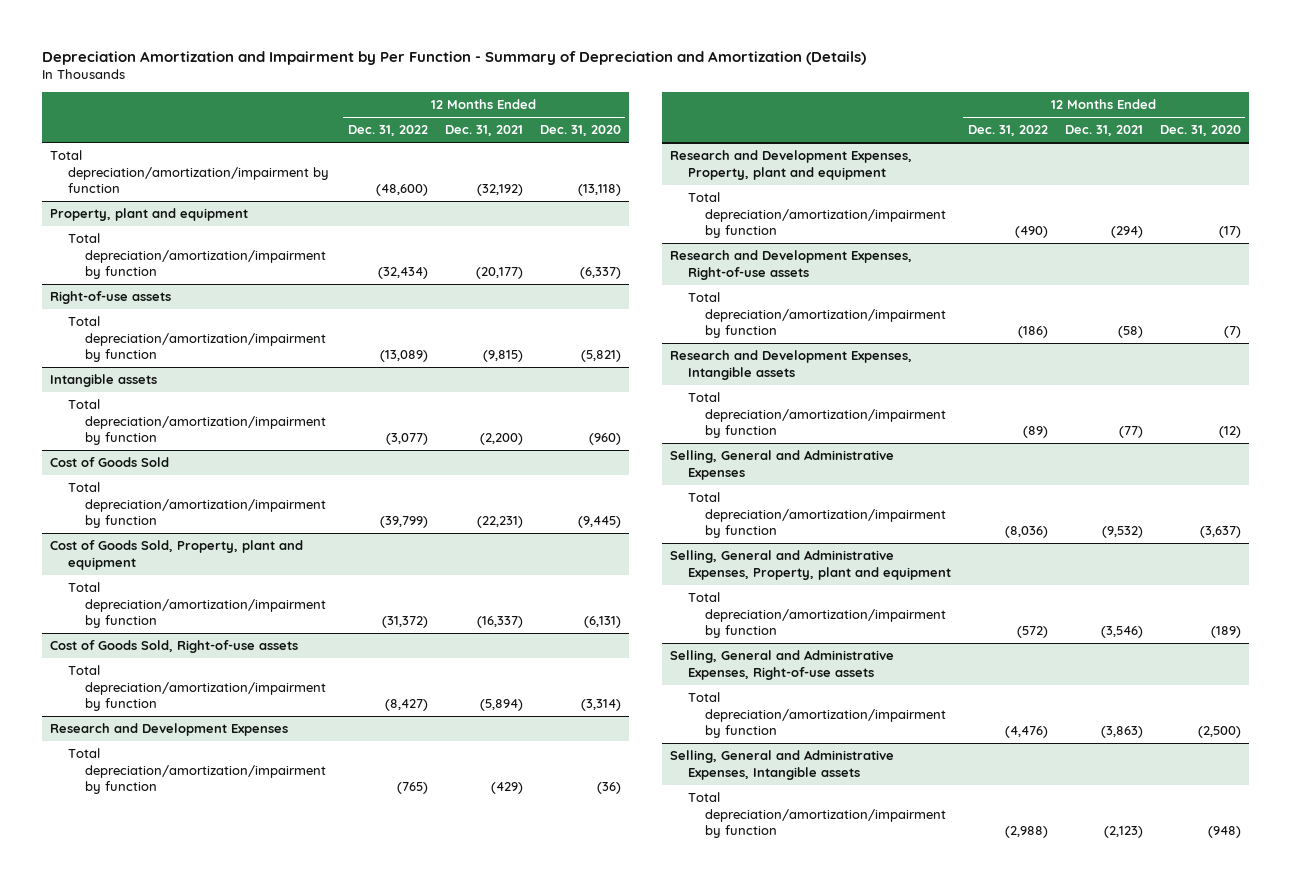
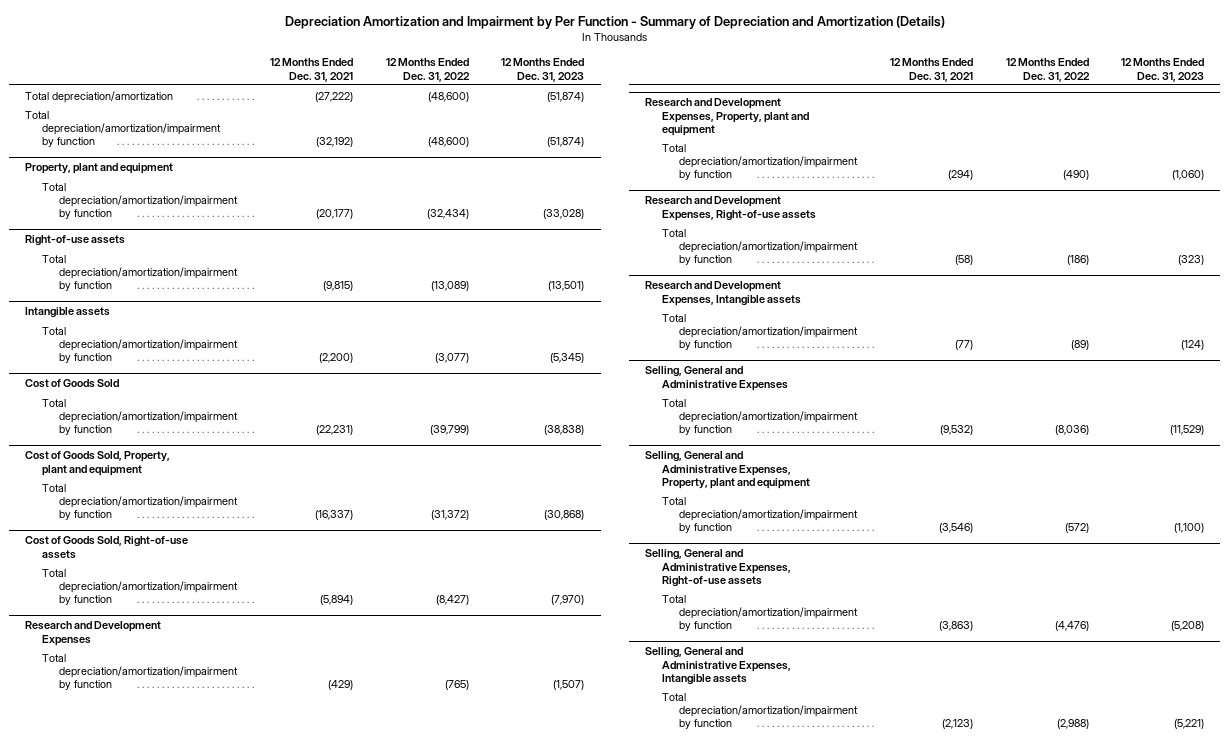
[539,125,621,137] Dec. 31, 2020 -> none
none -> [501,58,585,82] 12 Months Ended Dec. 31, 2023
none -> [25,90,174,103] Total depreciation/amortization

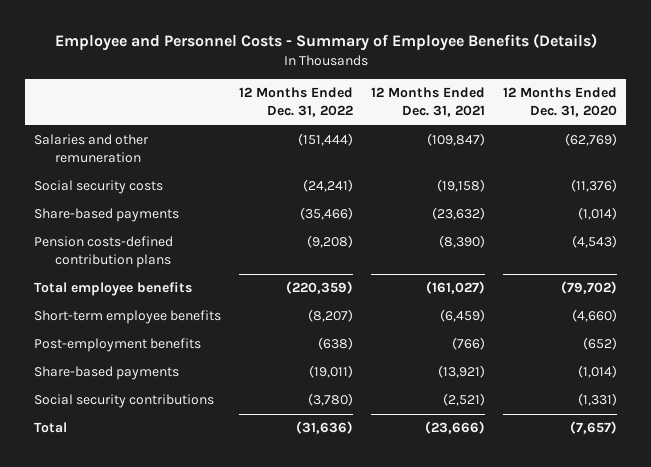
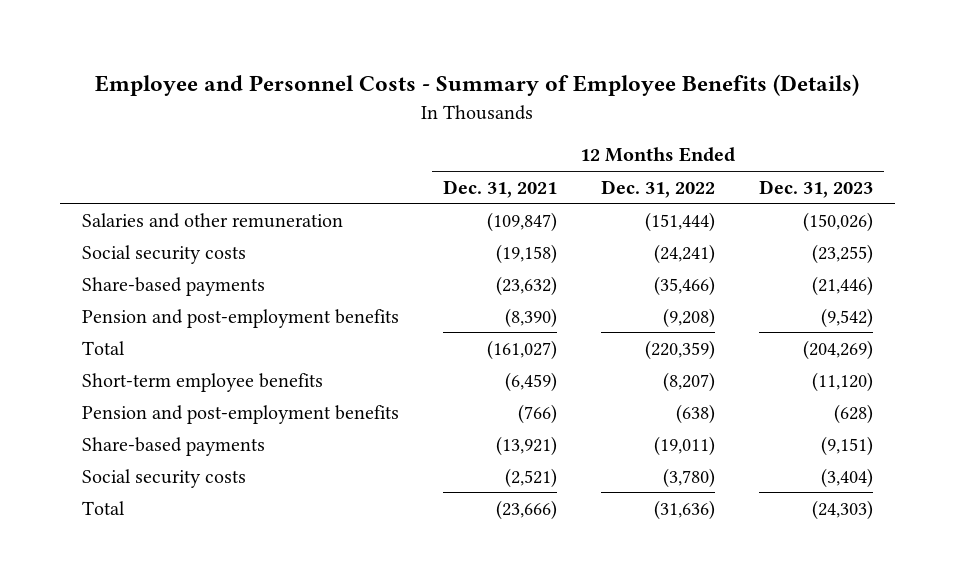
[503,87,618,118] 12 Months Ended Dec. 31, 2020 -> none
none -> [758,179,873,198] Dec. 31, 2023
[34,236,174,269] Pension costs-defined contribution plans -> [82,308,400,328] Pension and post-employment benefits
[34,282,193,297] Total employee benefits -> [82,340,126,355] Total
[34,338,202,353] Post-employment benefits -> [82,404,400,424] Pension and post-employment benefits
[34,394,215,409] Social security contributions -> [82,468,247,488] Social security costs

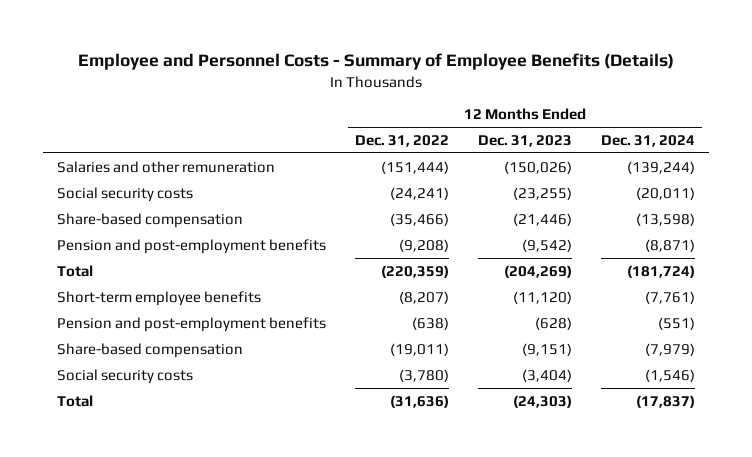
[442,179,557,198] Dec. 31, 2021 -> none
none -> [600,135,695,148] Dec. 31, 2024
[82,276,266,296] Share-based payments -> [57,212,244,228] Share-based compensation
[82,436,266,456] Share-based payments -> [57,342,244,358] Share-based compensation

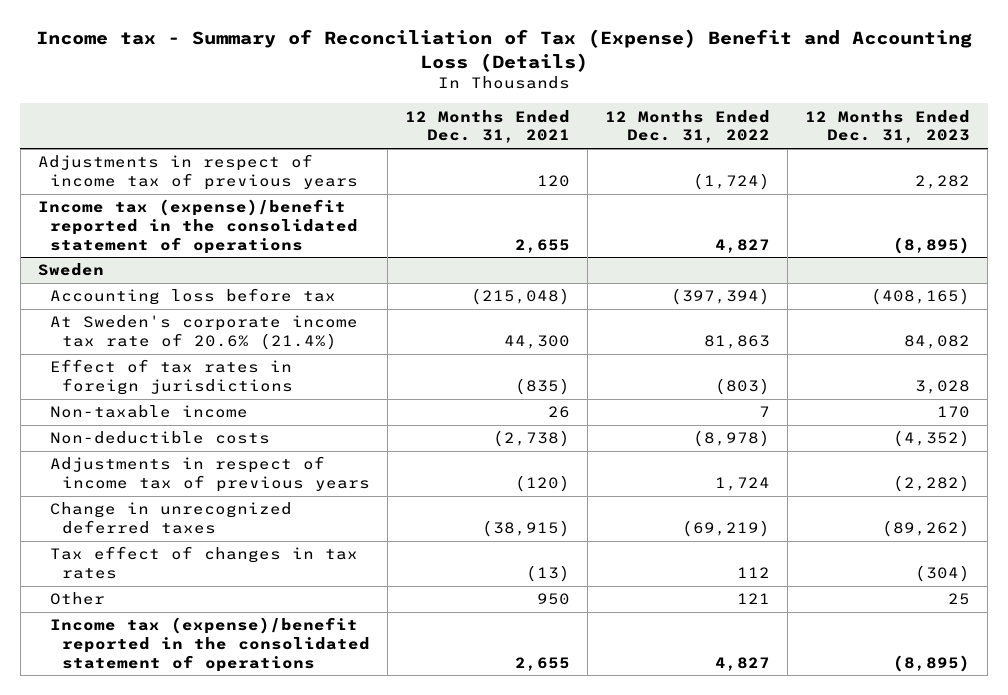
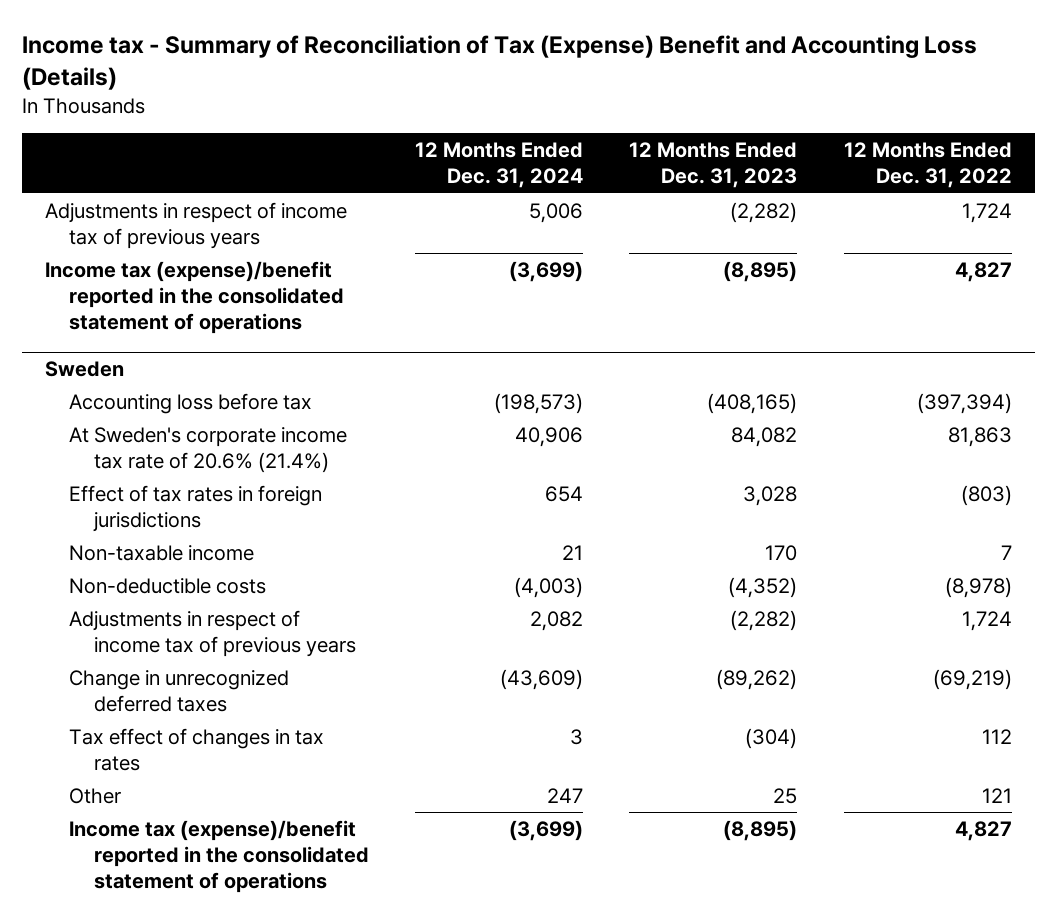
[405,109,571,144] 12 Months Ended Dec. 31, 2021 -> none
none -> [415,142,584,189] 12 Months Ended Dec. 31, 2024
[693,173,771,191] (1,724) -> [961,202,1012,223] 1,724
[915,175,971,190] 2,282 -> [730,201,798,223] (2,282)

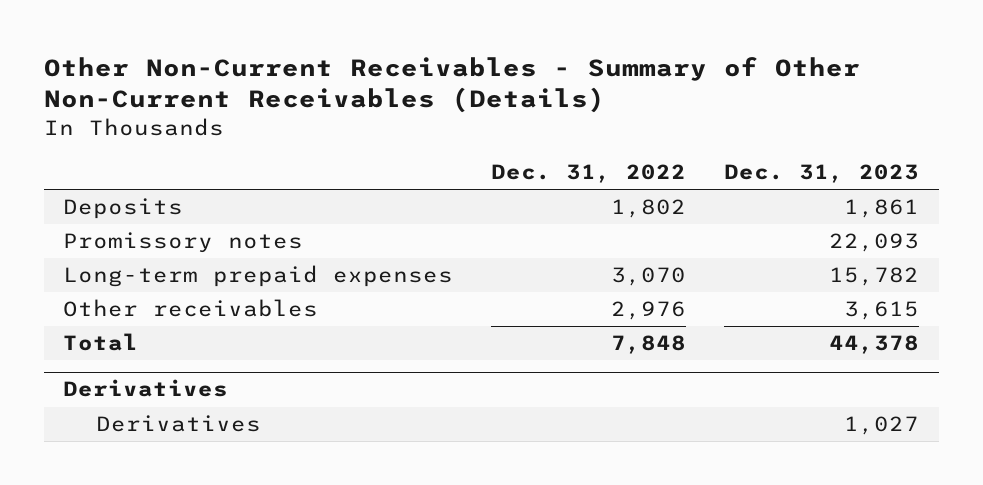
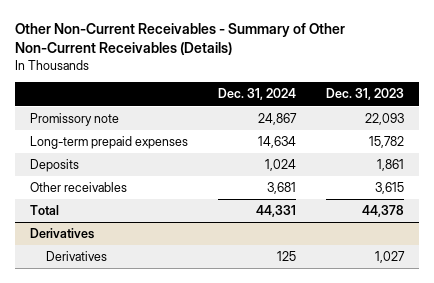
[491,164,687,184] Dec. 31, 2022 -> none
none -> [218,88,297,101] Dec. 31, 2024
[63,232,304,254] Promissory notes -> [30,113,120,127] Promissory note
[63,198,184,220] Deposits -> [30,159,80,173] Deposits

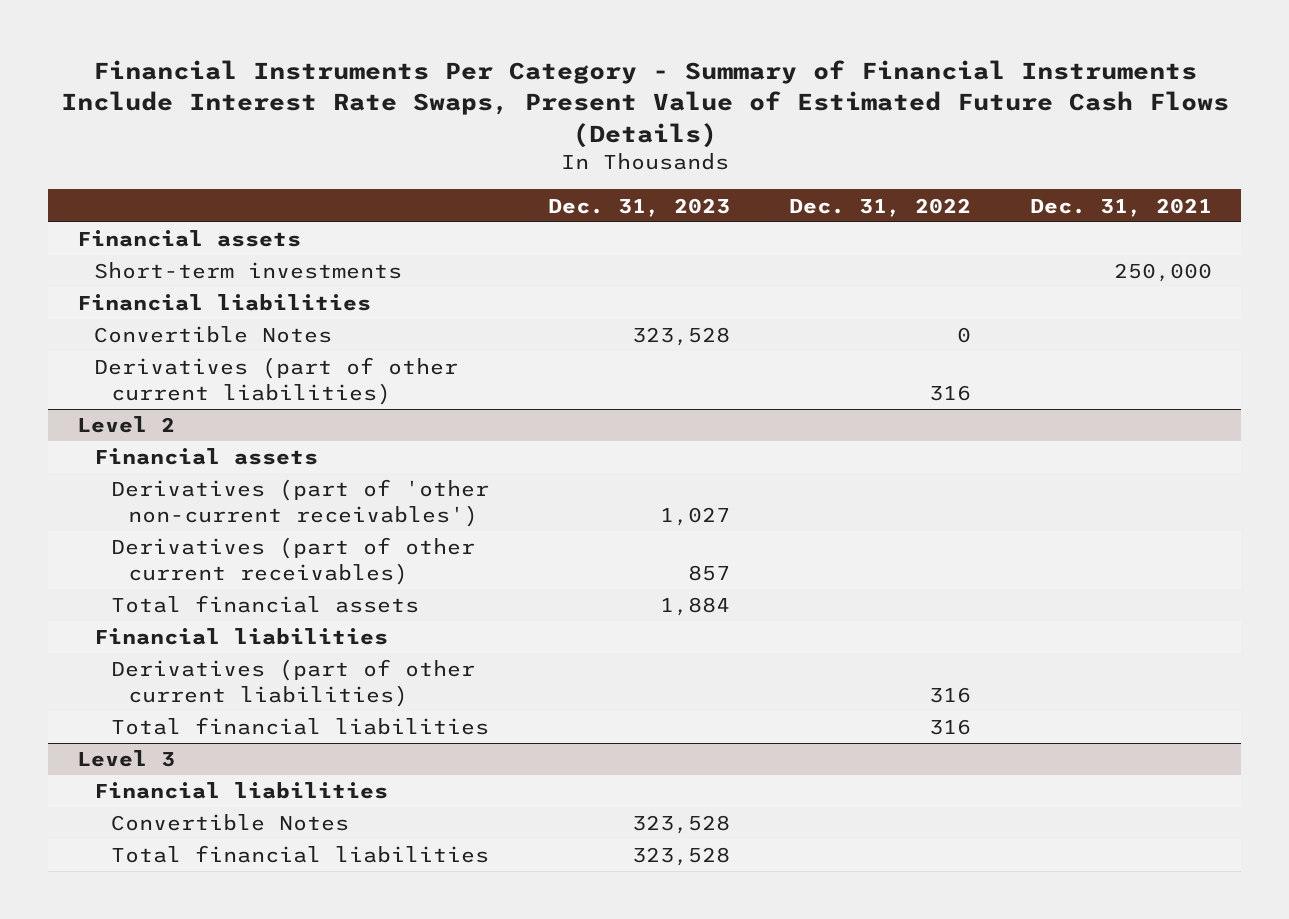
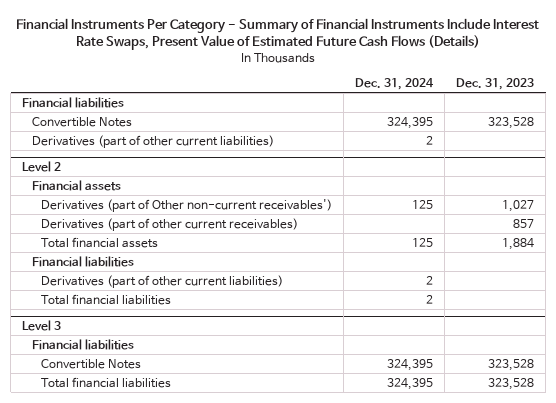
[789,197,972,217] Dec. 31, 2022 -> none
[1030,197,1213,217] Dec. 31, 2021 -> none
none -> [355,78,435,91] Dec. 31, 2024
[77,230,302,248] Financial assets -> none
[94,262,403,280] Short-term investments -> none
[111,479,490,527] Derivatives (part of 'other non-current receivables') -> [40,198,332,212] Derivatives (part of Other non-current receivables')

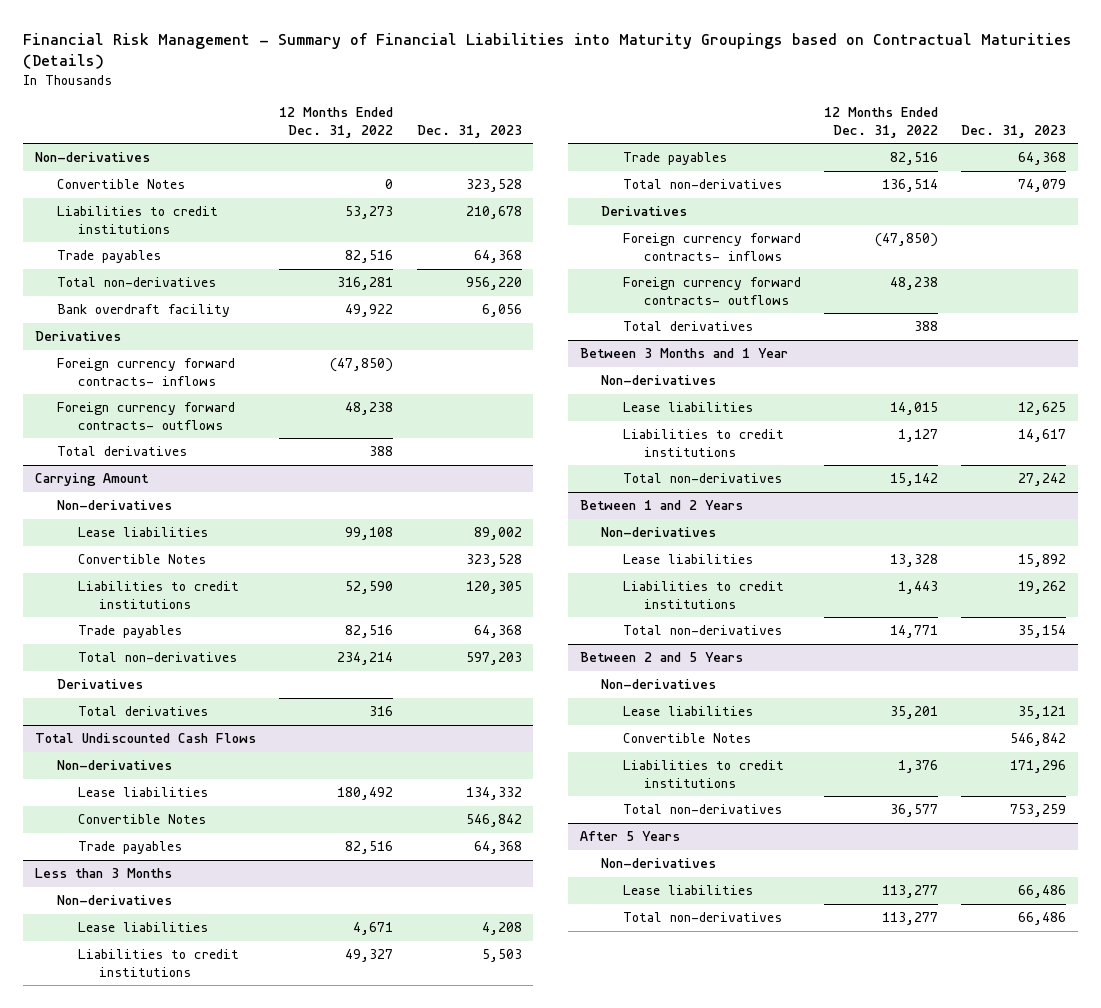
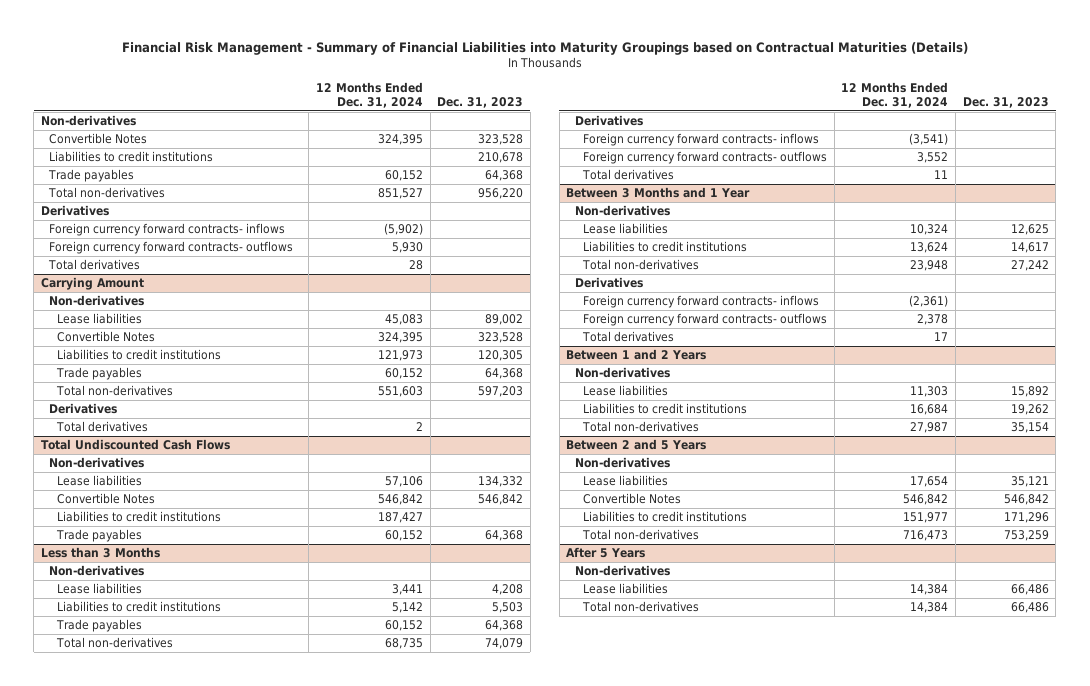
[279,107,394,138] 12 Months Ended Dec. 31, 2022 -> none
none -> [315,81,423,108] 12 Months Ended Dec. 31, 2024
[56,304,230,318] Bank overdraft facility -> none
none -> [57,511,222,523] Liabilities to credit institutions
none -> [574,277,643,289] Derivatives
none -> [582,295,819,309] Foreign currency forward contracts- inflows
none -> [582,313,827,327] Foreign currency forward contracts- outflows
none -> [581,331,674,343] Total derivatives

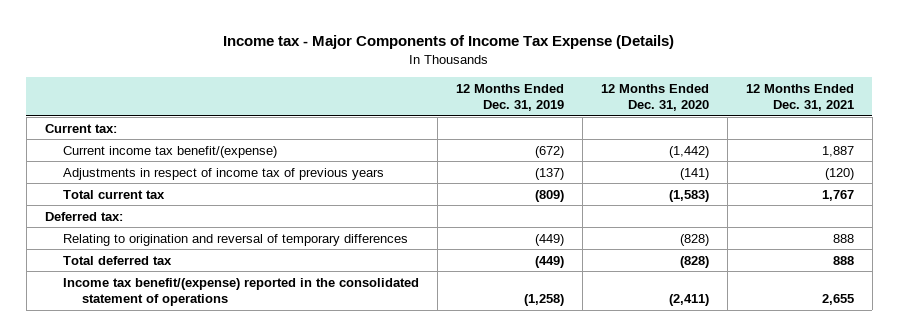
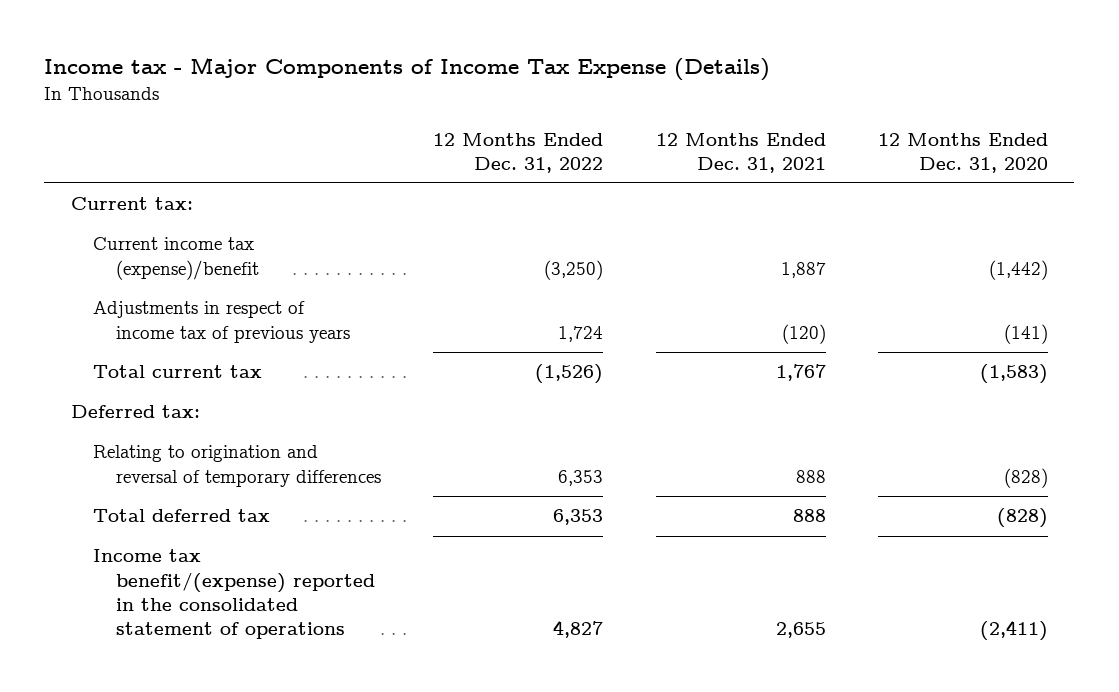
[456,83,565,112] 12 Months Ended Dec. 31, 2019 -> none
none -> [433,132,604,173] 12 Months Ended Dec. 31, 2022
[63,145,278,158] Current income tax benefit/(expense) -> [93,237,259,280] Current income tax (expense)/benefit

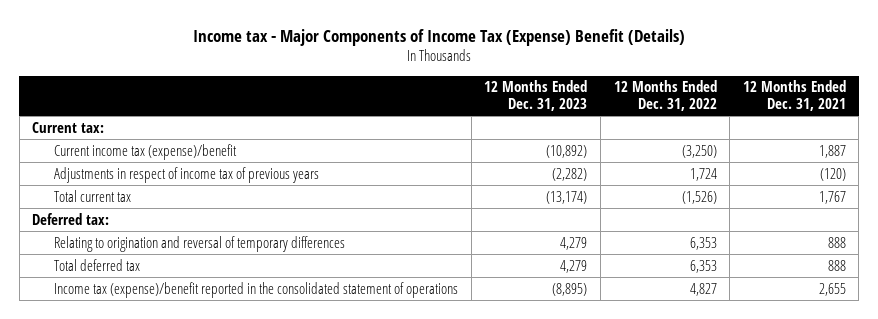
[44,57,771,82] Income tax - Major Components of Income Tax Expense (Details) -> [192,28,685,46] Income tax - Major Components of Income Tax (Expense) Benefit (Details)
[878,132,1049,173] 12 Months Ended Dec. 31, 2020 -> none
none -> [484,80,588,112] 12 Months Ended Dec. 31, 2023
[93,549,375,640] Income tax benefit/(expense) reported in the consolidated statement of operations -> [54,281,459,298] Income tax (expense)/benefit reported in the consolidated statement of operations

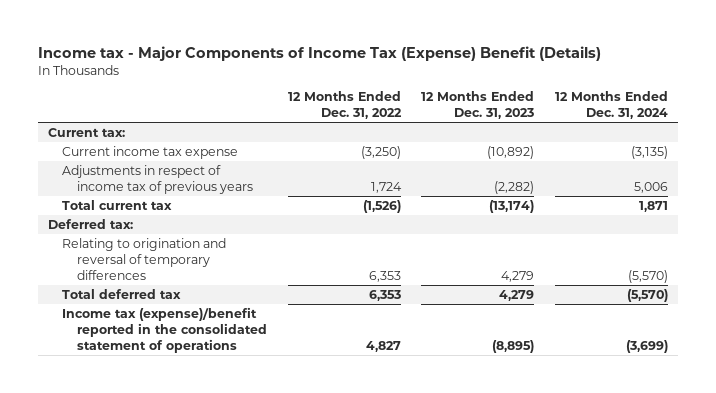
[742,80,846,112] 12 Months Ended Dec. 31, 2021 -> none
none -> [554,91,668,120] 12 Months Ended Dec. 31, 2024
[54,143,238,160] Current income tax (expense)/benefit -> [62,145,239,159] Current income tax expense

